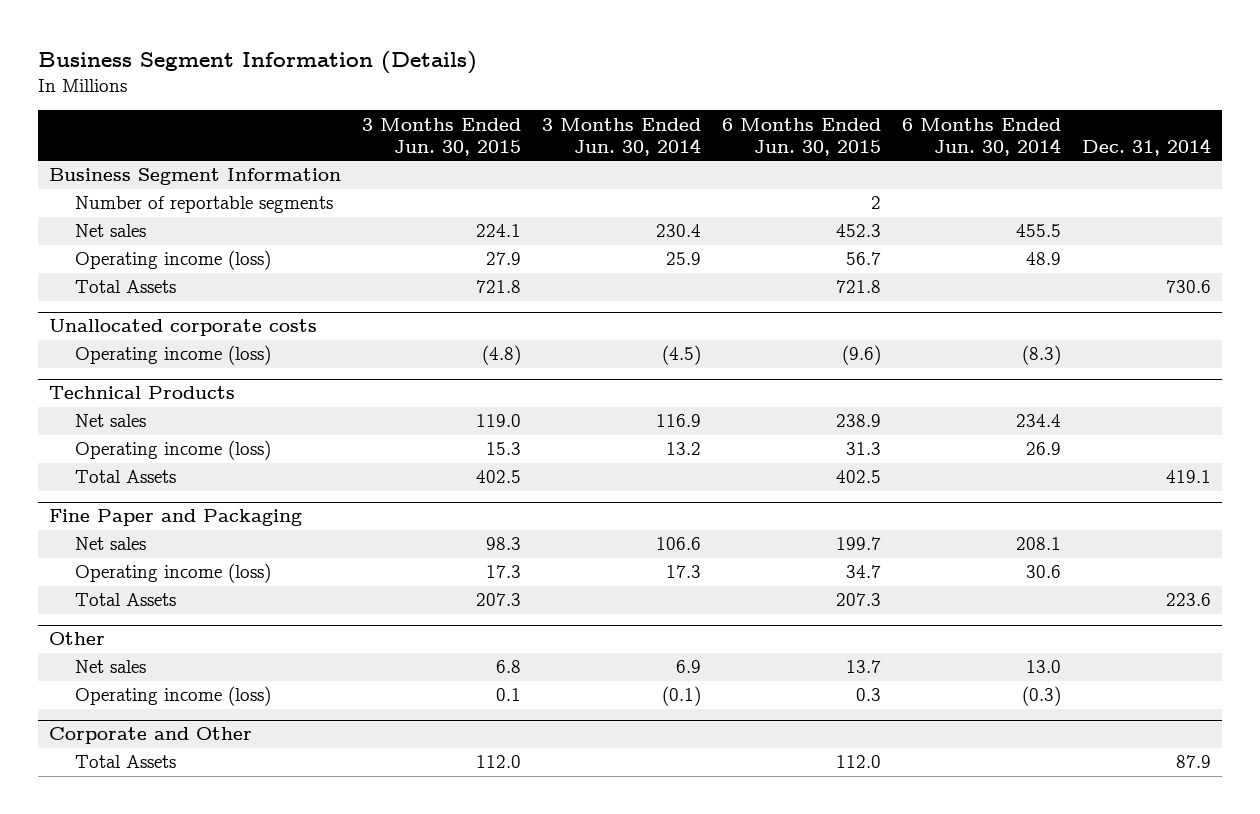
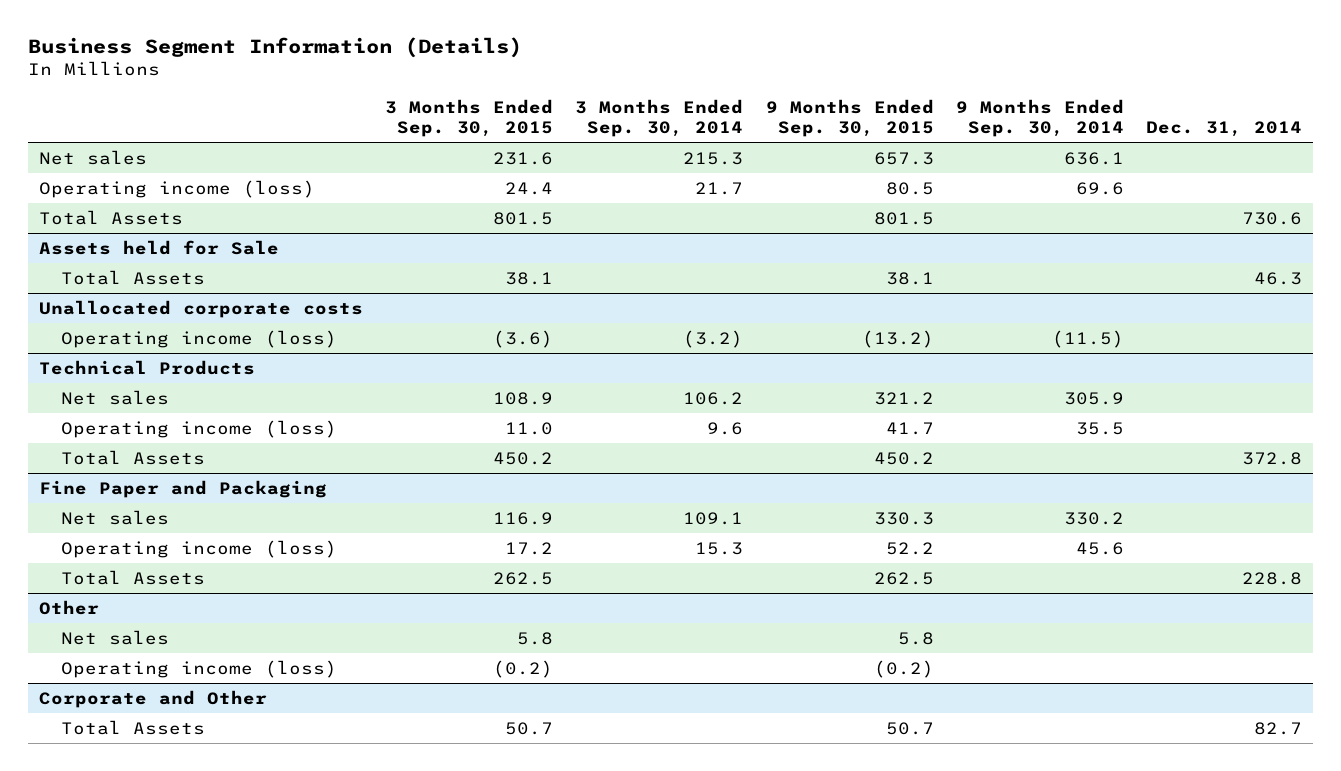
[361,117,521,156] 3 Months Ended Jun. 30, 2015 -> none
[541,117,701,156] 3 Months Ended Jun. 30, 2014 -> none
[722,117,882,156] 6 Months Ended Jun. 30, 2015 -> none
[902,117,1062,156] 6 Months Ended Jun. 30, 2014 -> none
none -> [385,98,554,138] 3 Months Ended Sep. 30, 2015
none -> [575,98,744,138] 3 Months Ended Sep. 30, 2014
none -> [765,98,934,138] 9 Months Ended Sep. 30, 2015
none -> [955,98,1124,138] 9 Months Ended Sep. 30, 2014
[48,168,341,186] Business Segment Information -> none
[74,196,333,214] Number of reportable segments -> none
none -> [38,239,279,255] Assets held for Sale
none -> [60,269,205,285] Total Assets
[1166,470,1212,484] 419.1 -> [1241,451,1302,465] 372.8
[1166,593,1212,607] 223.6 -> [1241,571,1302,585] 228.8
[1176,755,1212,769] 87.9 -> [1253,721,1302,735] 82.7

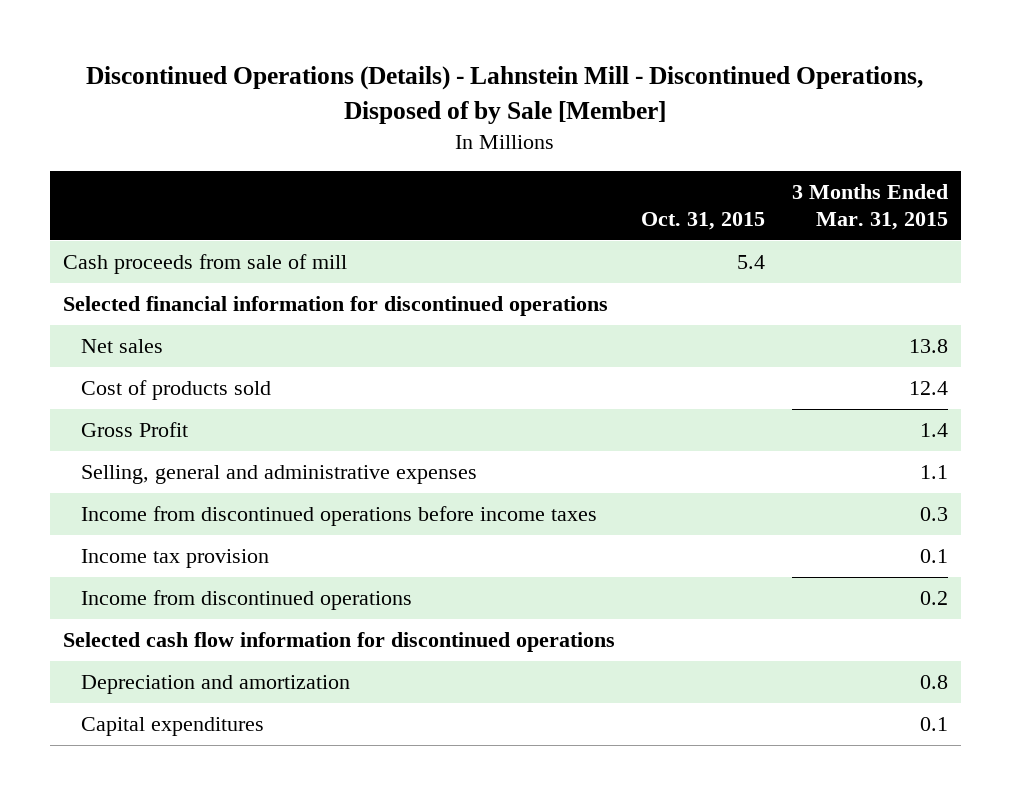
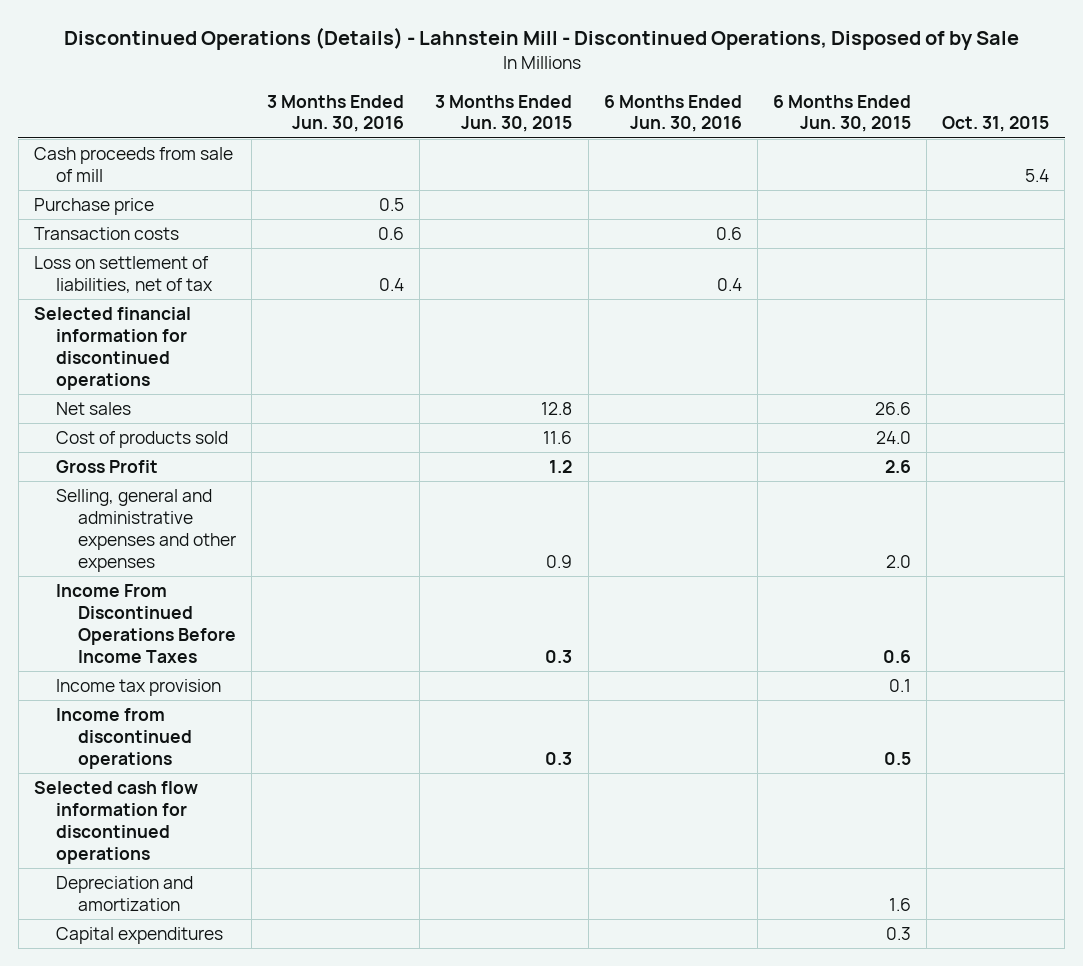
[86,66,924,124] Discontinued Operations (Details) - Lahnstein Mill - Discontinued Operations, Disposed of by Sale [Member] -> [63,27,1019,51] Discontinued Operations (Details) - Lahnstein Mill - Discontinued Operations, Disposed of by Sale
[792,183,949,231] 3 Months Ended Mar. 31, 2015 -> none
none -> [267,94,405,133] 3 Months Ended Jun. 30, 2016
none -> [435,94,573,133] 3 Months Ended Jun. 30, 2015
none -> [603,94,742,133] 6 Months Ended Jun. 30, 2016
none -> [773,94,912,133] 6 Months Ended Jun. 30, 2015
none -> [34,198,155,216] Purchase price
none -> [34,227,180,241] Transaction costs
none -> [34,256,213,293] Loss on settlement of liabilities, net of tax
[80,465,477,485] Selling, general and administrative expenses -> [55,489,236,572] Selling, general and administrative expenses and other expenses
[80,506,597,527] Income from discontinued operations before income taxes -> [55,584,236,663] Income From Discontinued Operations Before Income Taxes

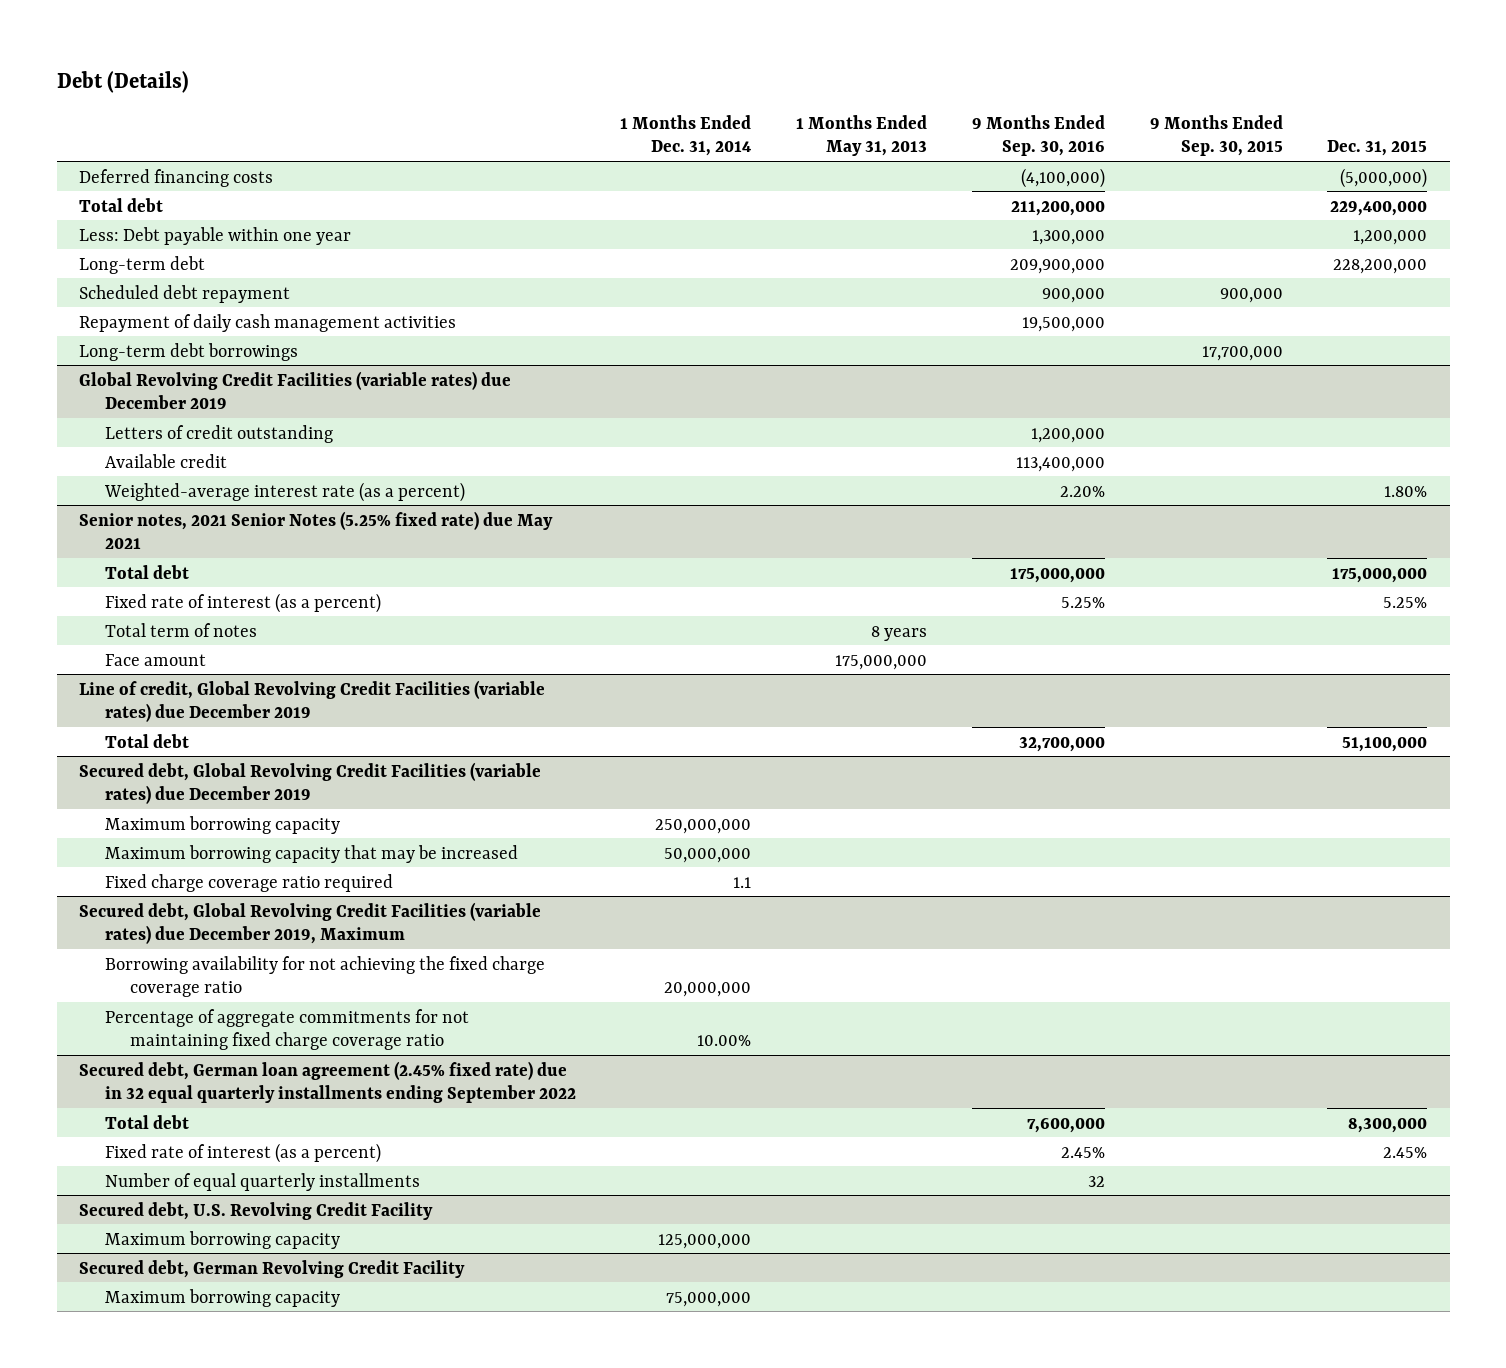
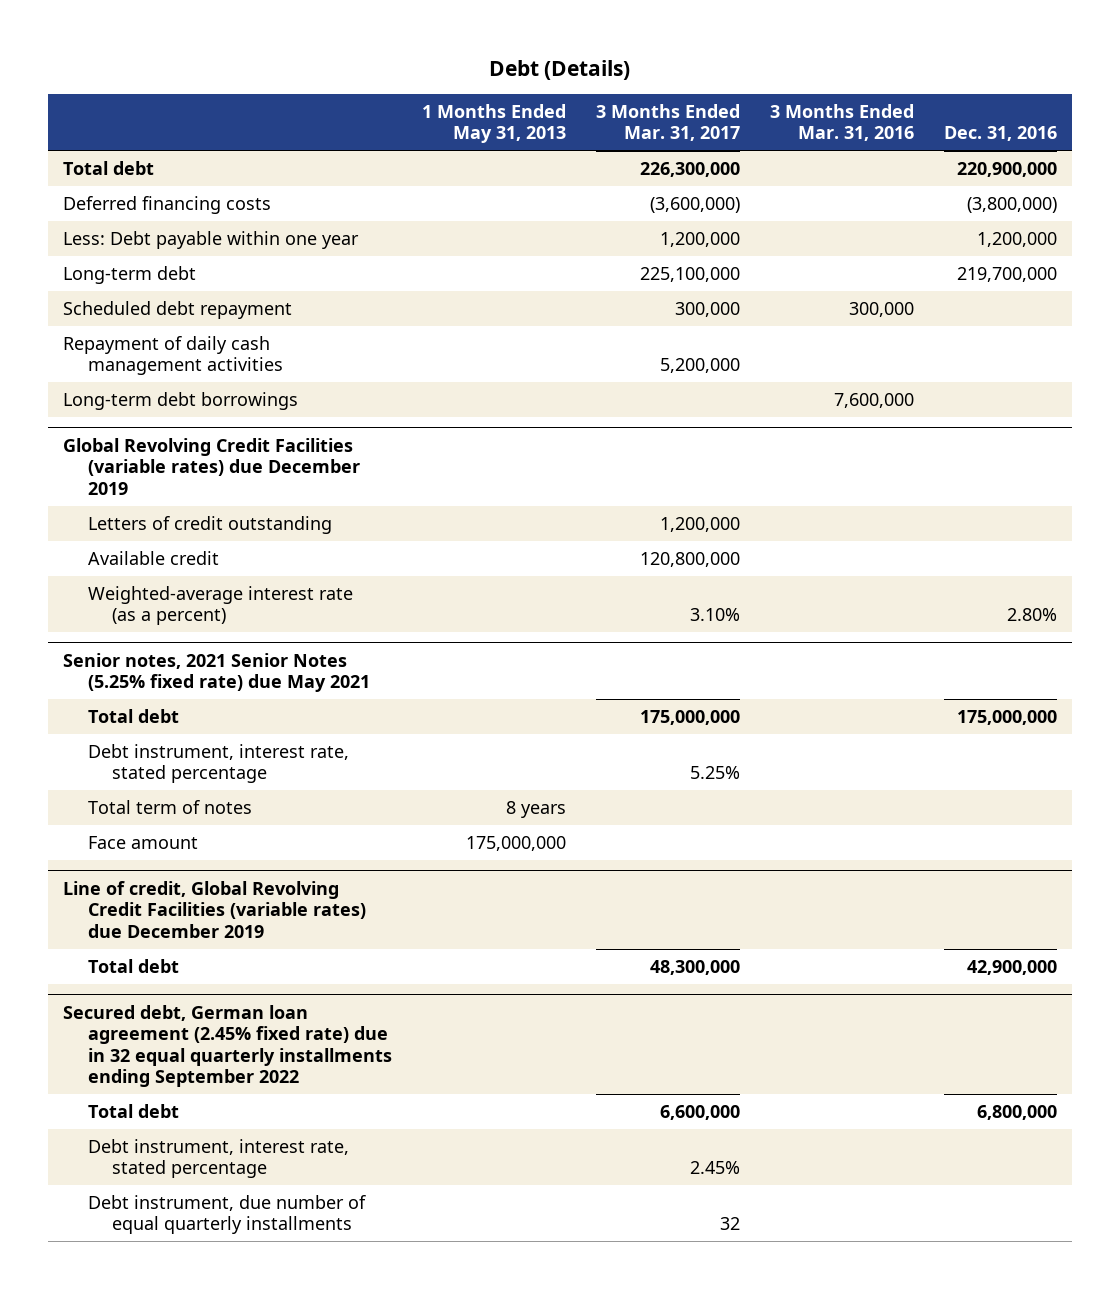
[620,114,752,157] 1 Months Ended Dec. 31, 2014 -> none
[971,114,1105,157] 9 Months Ended Sep. 30, 2016 -> none
[1149,114,1283,157] 9 Months Ended Sep. 30, 2015 -> none
[1327,140,1428,157] Dec. 31, 2015 -> none
none -> [595,103,740,142] 3 Months Ended Mar. 31, 2017
none -> [769,103,914,142] 3 Months Ended Mar. 31, 2016
none -> [944,126,1058,142] Dec. 31, 2016
[79,168,274,187] Deferred financing costs -> [62,195,271,214] Deferred financing costs
[104,592,381,613] Fixed rate of interest (as a percent) -> [87,743,349,784] Debt instrument, interest rate, stated percentage
[79,761,542,805] Secured debt, Global Revolving Credit Facilities (variable rates) due December 2019 -> none
[104,815,340,834] Maximum borrowing capacity -> none
[104,844,518,863] Maximum borrowing capacity that may be increased -> none
[104,873,393,892] Fixed charge coverage ratio required -> none
[79,901,542,945] Secured debt, Global Revolving Credit Facilities (variable rates) due December 2019, Maximum -> none
[104,955,545,998] Borrowing availability for not achieving the fixed charge coverage ratio -> none
[104,1008,469,1051] Percentage of aggregate commitments for not maintaining fixed charge coverage ratio -> none
[79,1201,434,1220] Secured debt, U.S. Revolving Credit Facility -> none
[104,1230,340,1249] Maximum borrowing capacity -> none
[79,1259,466,1278] Secured debt, German Revolving Credit Facility -> none
[104,1288,340,1307] Maximum borrowing capacity -> none
[104,1142,381,1163] Fixed rate of interest (as a percent) -> [87,1138,349,1179] Debt instrument, interest rate, stated percentage
[104,1172,420,1191] Number of equal quarterly installments -> [87,1194,366,1235] Debt instrument, due number of equal quarterly installments

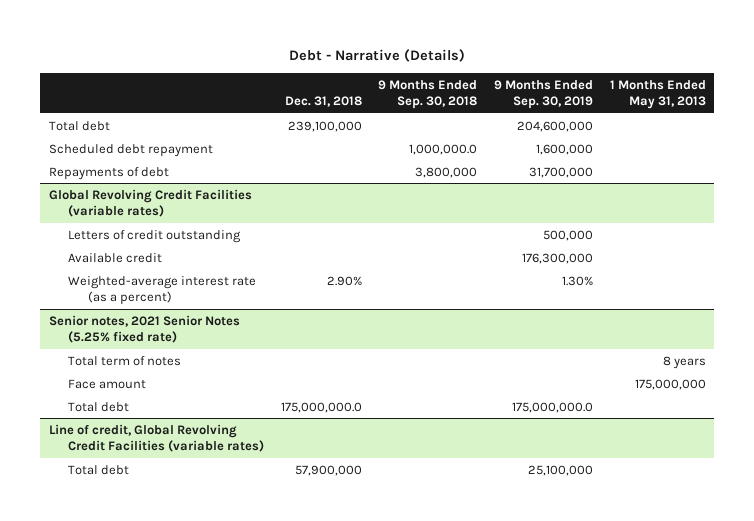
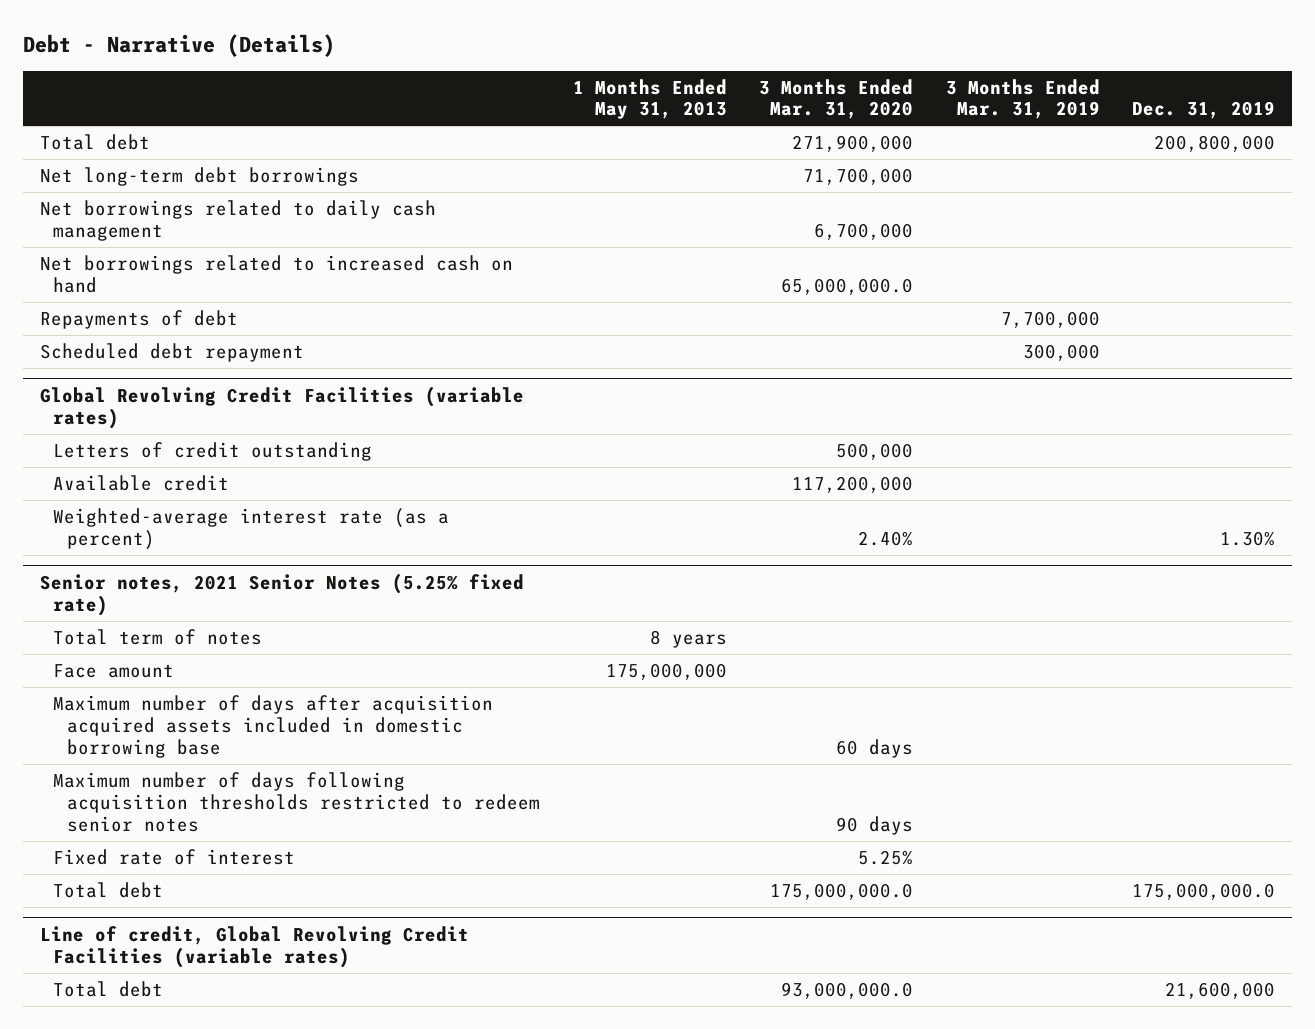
[284,96,362,108] Dec. 31, 2018 -> none
[378,79,478,110] 9 Months Ended Sep. 30, 2018 -> none
[494,79,594,110] 9 Months Ended Sep. 30, 2019 -> none
none -> [759,78,914,120] 3 Months Ended Mar. 31, 2020
none -> [945,78,1100,120] 3 Months Ended Mar. 31, 2019
none -> [1132,101,1276,120] Dec. 31, 2019
none -> [39,167,359,187] Net long-term debt borrowings
none -> [39,200,436,241] Net borrowings related to daily cash management
none -> [39,255,513,293] Net borrowings related to increased cash on hand
[48,143,213,157] Scheduled debt repayment -> [39,343,304,363] Scheduled debt repayment
none -> [53,695,494,758] Maximum number of days after acquisition acquired assets included in domestic borrowing base
none -> [53,772,540,832] Maximum number of days following acquisition thresholds restricted to redeem senior notes
none -> [53,849,296,866] Fixed rate of interest

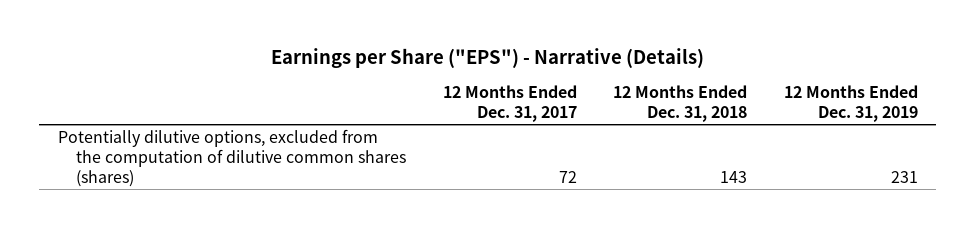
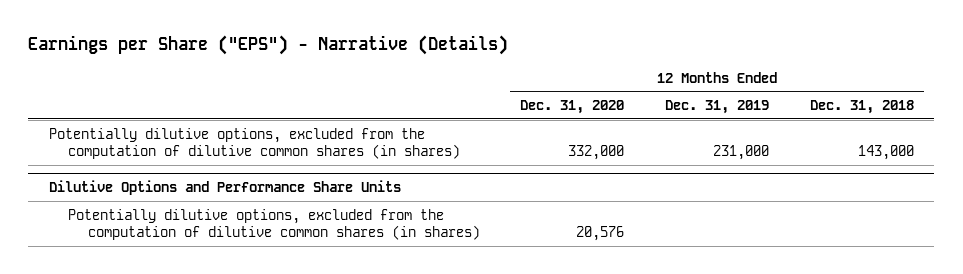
[442,85,577,123] 12 Months Ended Dec. 31, 2017 -> none
none -> [520,100,625,115] Dec. 31, 2020
[57,129,406,187] Potentially dilutive options, excluded from the computation of dilutive common shares (shares) -> [48,127,461,160] Potentially dilutive options, excluded from the computation of dilutive common shares (in shares)
[720,170,748,183] 143 -> [857,145,914,161] 143,000
[890,170,918,183] 231 -> [713,145,770,161] 231,000
none -> [48,180,401,196] Dilutive Options and Performance Share Units
none -> [68,208,480,241] Potentially dilutive options, excluded from the computation of dilutive common shares (in shares)

